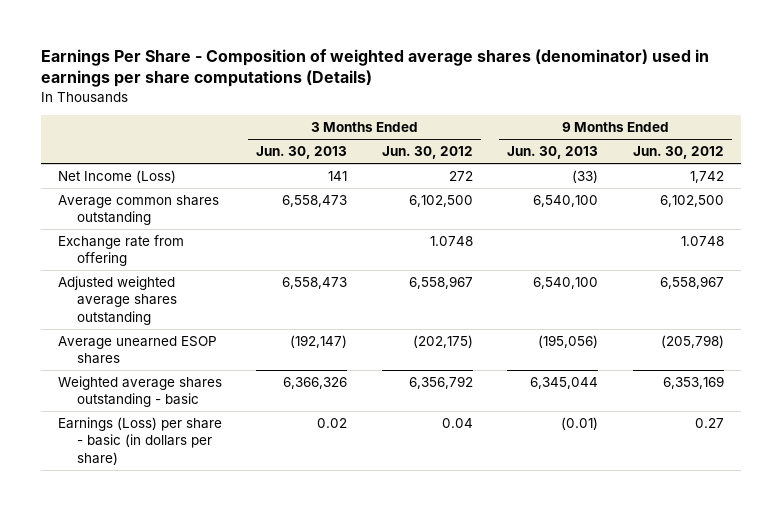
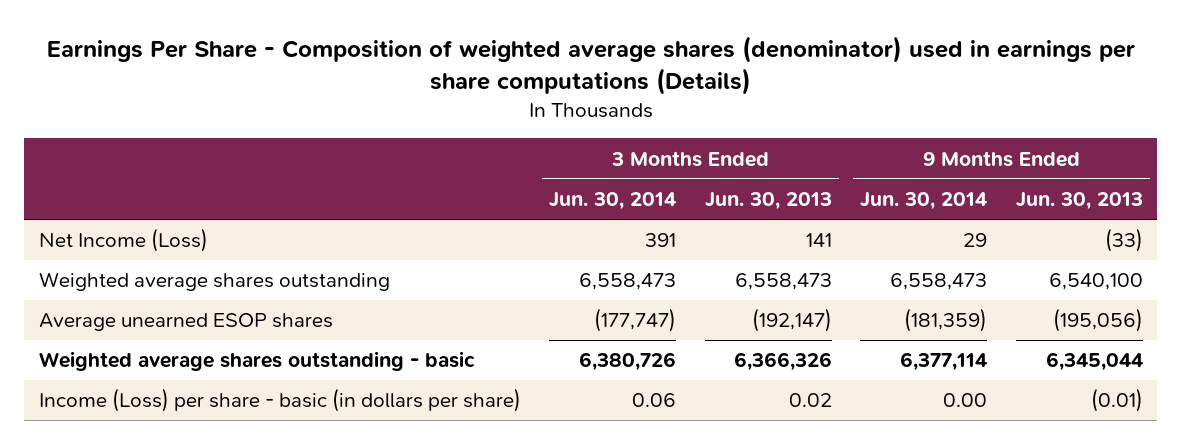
[381,146,473,160] Jun. 30, 2012 -> none
[632,146,724,160] Jun. 30, 2012 -> none
none -> [549,192,677,211] Jun. 30, 2014
none -> [860,192,988,211] Jun. 30, 2014
[57,234,184,267] Exchange rate from offering -> none
[57,275,177,325] Adjusted weighted average shares outstanding -> none
[57,194,219,226] Average common shares outstanding -> [38,272,390,292] Weighted average shares outstanding
[57,416,222,465] Earnings (Loss) per share - basic (in dollars per share) -> [38,388,521,413] Income (Loss) per share - basic (in dollars per share)

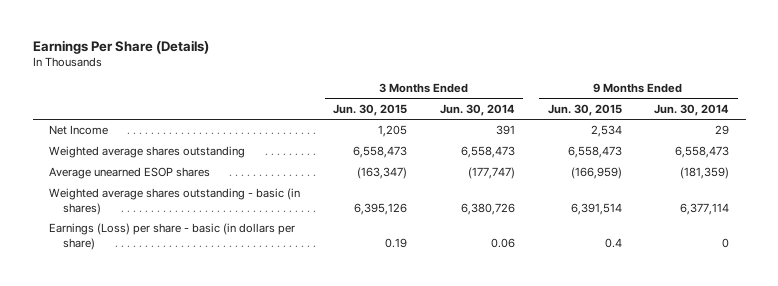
[46,35,1135,96] Earnings Per Share - Composition of weighted average shares (denominator) used in earnings per share computations (Details) -> [32,39,209,54] Earnings Per Share (Details)
[704,192,832,211] Jun. 30, 2013 -> none
[1015,192,1143,211] Jun. 30, 2013 -> none
none -> [332,104,407,117] Jun. 30, 2015
none -> [547,104,622,117] Jun. 30, 2015
[38,228,208,253] Net Income (Loss) -> [48,125,108,136] Net Income
[38,351,475,372] Weighted average shares outstanding - basic -> [48,188,300,216] Weighted average shares outstanding - basic (in shares)
[38,388,521,413] Income (Loss) per share - basic (in dollars per share) -> [48,223,295,251] Earnings (Loss) per share - basic (in dollars per share)
[943,393,988,408] 0.00 -> [722,238,730,249] 0

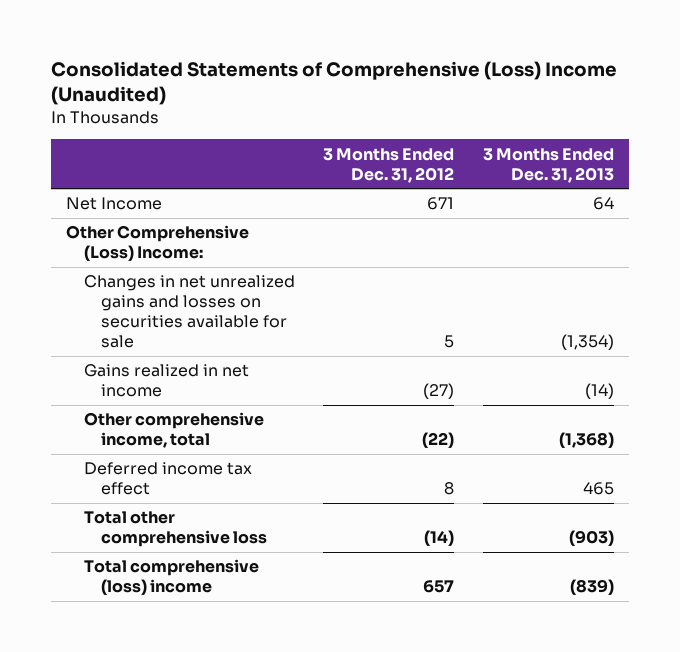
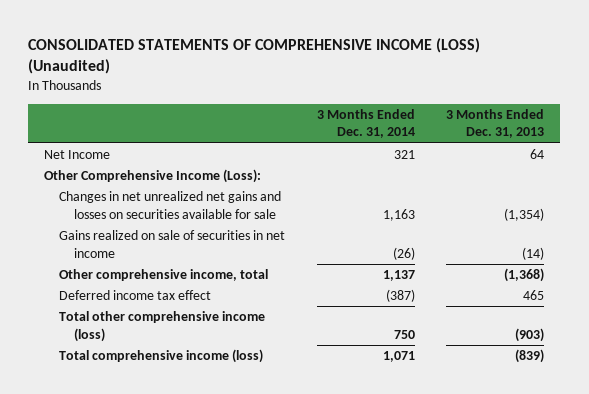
[51,61,618,106] Consolidated Statements of Comprehensive (Loss) Income (Unaudited) -> [28,37,481,75] CONSOLIDATED STATEMENTS OF COMPREHENSIVE INCOME (LOSS) (Unaudited)
[323,147,455,183] 3 Months Ended Dec. 31, 2012 -> none
none -> [316,108,415,139] 3 Months Ended Dec. 31, 2014
[65,225,249,262] Other Comprehensive (Loss) Income: -> [44,169,262,184] Other Comprehensive Income (Loss):
[83,275,295,349] Changes in net unrealized gains and losses on securities available for sale -> [58,191,281,219] Changes in net unrealized net gains and losses on securities available for sale
[83,364,249,398] Gains realized in net income -> [58,230,285,258] Gains realized on sale of securities in net income
[83,511,268,548] Total other comprehensive loss -> [58,311,265,342] Total other comprehensive income (loss)
[83,559,259,596] Total comprehensive (loss) income -> [58,349,263,364] Total comprehensive income (loss)

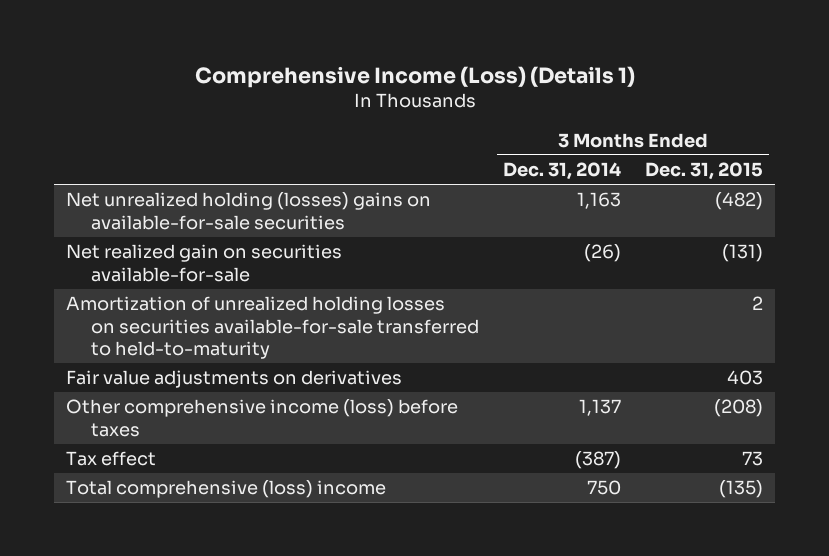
[28,37,481,75] CONSOLIDATED STATEMENTS OF COMPREHENSIVE INCOME (LOSS) (Unaudited) -> [194,65,635,88] Comprehensive Income (Loss) (Details 1)
[446,108,545,139] 3 Months Ended Dec. 31, 2013 -> none
none -> [645,162,764,181] Dec. 31, 2015
[44,150,111,160] Net Income -> none
[44,169,262,184] Other Comprehensive Income (Loss): -> none
[58,349,263,364] Total comprehensive income (loss) -> none
[58,191,281,219] Changes in net unrealized net gains and losses on securities available for sale -> [66,192,432,230] Net unrealized holding (losses) gains on available-for-sale securities
[58,230,285,258] Gains realized on sale of securities in net income -> [66,244,343,282] Net realized gain on securities available-for-sale
none -> [66,296,480,360] Amortization of unrealized holding losses on securities available-for-sale transferred to held-to-maturity
none -> [66,370,403,389] Fair value adjustments on derivatives
[58,269,268,282] Other comprehensive income, total -> [66,399,459,437] Other comprehensive income (loss) before taxes
[58,290,211,301] Deferred income tax effect -> [66,451,157,467] Tax effect
[58,311,265,342] Total other comprehensive income (loss) -> [66,480,387,499] Total comprehensive (loss) income

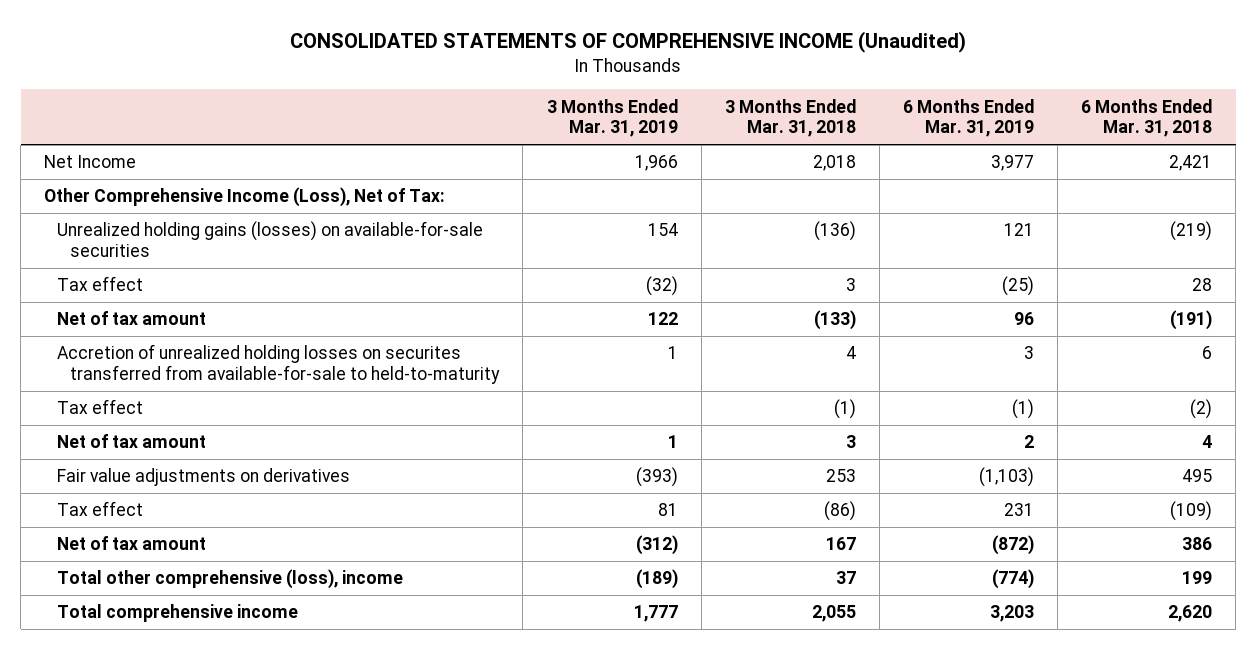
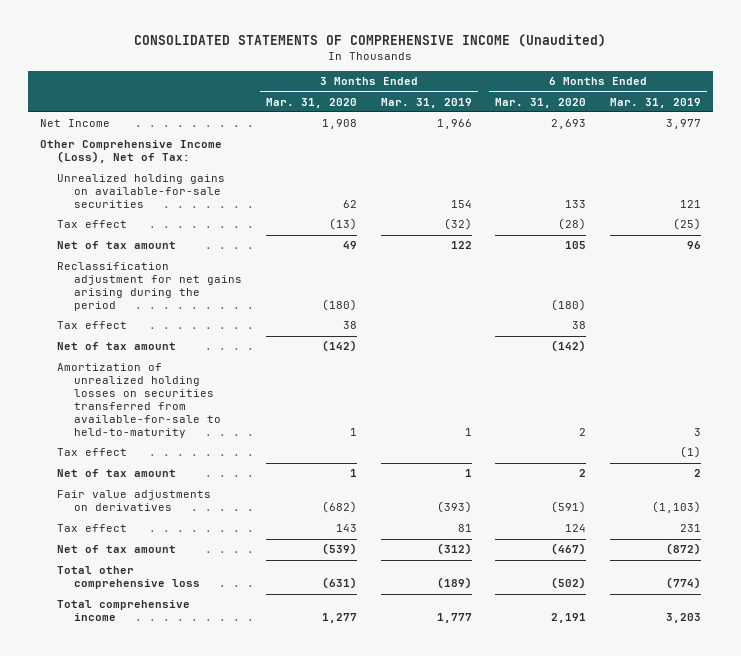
[724,98,856,138] 3 Months Ended Mar. 31, 2018 -> none
[1081,98,1213,138] 6 Months Ended Mar. 31, 2018 -> none
none -> [265,97,357,108] Mar. 31, 2020
none -> [495,97,587,108] Mar. 31, 2020
[57,221,484,258] Unrealized holding gains (losses) on available-for-sale securities -> [56,174,225,209] Unrealized holding gains on available-for-sale securities
none -> [56,262,242,312] Reclassification adjustment for net gains arising during the period
none -> [56,321,127,330] Tax effect
none -> [56,342,176,351] Net of tax amount
[57,344,501,385] Accretion of unrealized holding losses on securites transferred from available-for-sale to held-to-maturity -> [56,363,221,438] Amortization of unrealized holding losses on securities transferred from available-for-sale to held-to-maturity
[57,569,404,590] Total other comprehensive (loss), income -> [56,566,200,590] Total other comprehensive loss

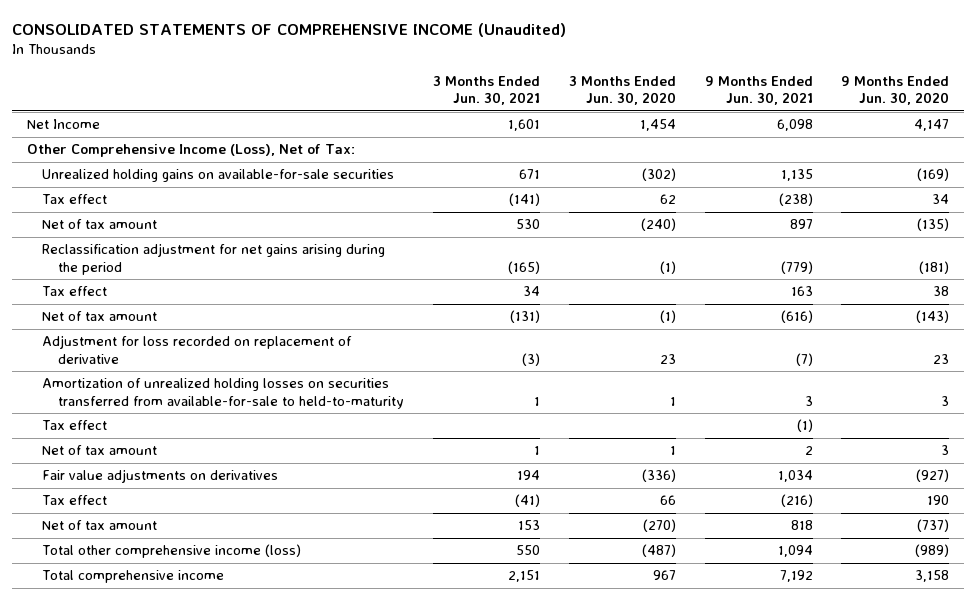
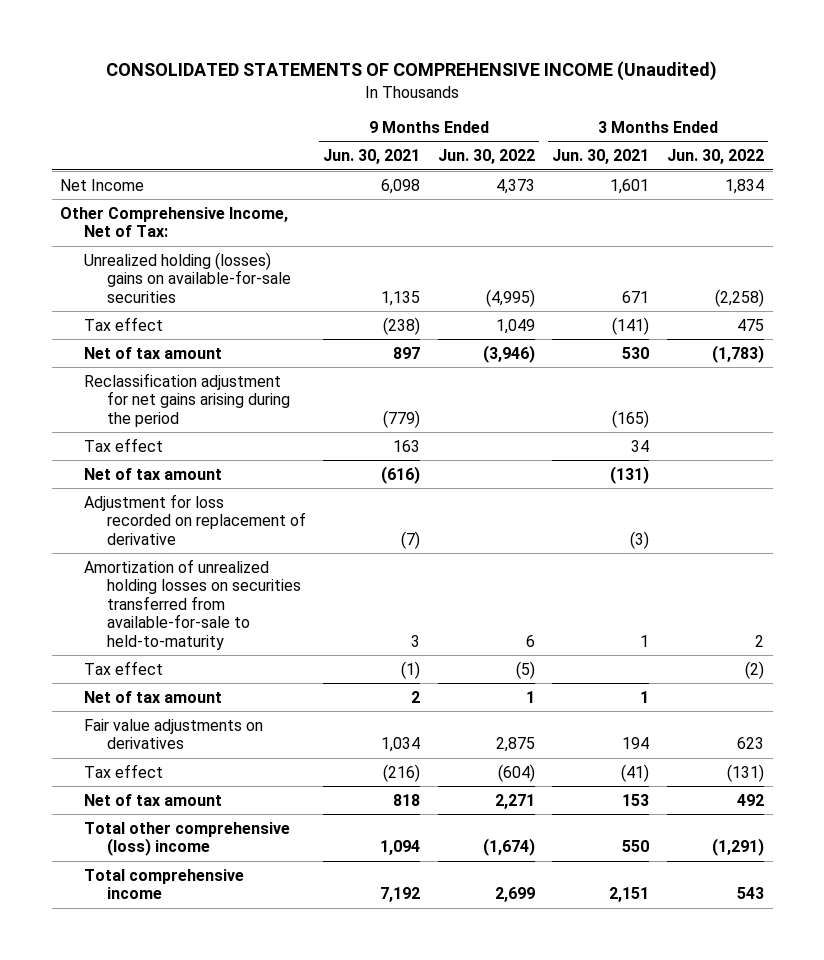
[568,75,676,105] 3 Months Ended Jun. 30, 2020 -> none
[841,75,950,105] 9 Months Ended Jun. 30, 2020 -> none
none -> [437,149,535,165] Jun. 30, 2022
none -> [666,149,764,165] Jun. 30, 2022
[26,144,355,158] Other Comprehensive Income (Loss), Net of Tax: -> [60,206,289,238] Other Comprehensive Income, Net of Tax:
[42,169,395,183] Unrealized holding gains on available-for-sale securities -> [83,251,291,303] Unrealized holding (losses) gains on available-for-sale securities
[42,544,302,559] Total other comprehensive income (loss) -> [83,821,290,857] Total other comprehensive (loss) income

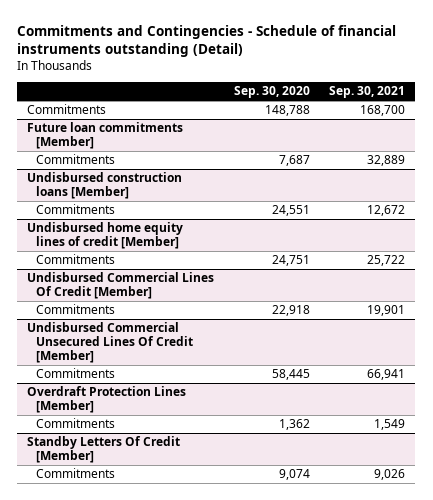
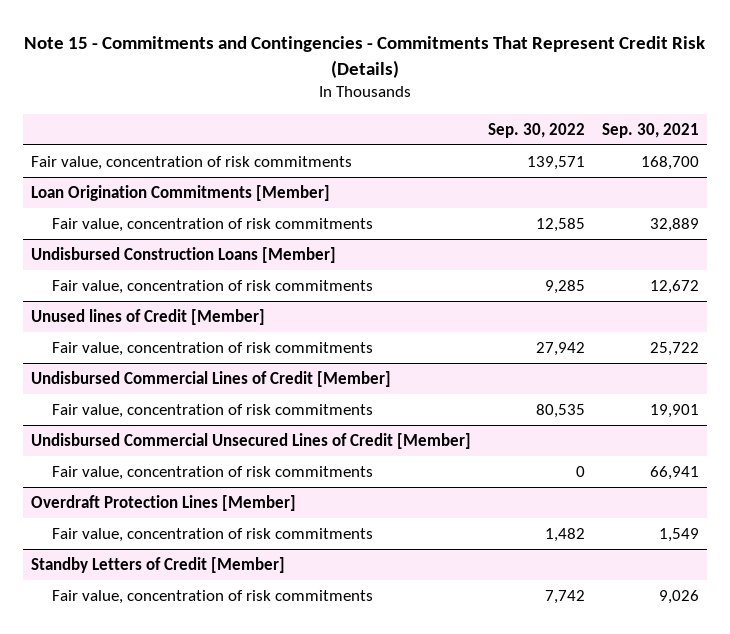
[17,24,397,58] Commitments and Contingencies - Schedule of financial instruments outstanding (Detail) -> [24,35,706,78] Note 15 - Commitments and Contingencies - Commitments That Represent Credit Risk (Details)
[233,86,310,99] Sep. 30, 2020 -> none
none -> [488,122,586,138] Sep. 30, 2022
[27,104,107,115] Commitments -> [31,155,353,170] Fair value, concentration of risk commitments
[27,122,184,150] Future loan commitments [Member] -> [31,184,331,201] Loan Origination Commitments [Member]
[36,154,116,165] Commitments -> [51,217,373,232] Fair value, concentration of risk commitments
[27,172,183,200] Undisbursed construction loans [Member] -> [31,246,337,263] Undisbursed Construction Loans [Member]
[36,204,116,215] Commitments -> [51,279,373,294] Fair value, concentration of risk commitments
[27,222,184,250] Undisbursed home equity lines of credit [Member] -> [31,308,266,325] Unused lines of Credit [Member]
[36,254,116,265] Commitments -> [51,341,373,356] Fair value, concentration of risk commitments
[27,272,215,300] Undisbursed Commercial Lines Of Credit [Member] -> [31,370,392,387] Undisbursed Commercial Lines of Credit [Member]
[36,304,116,315] Commitments -> [51,403,373,418] Fair value, concentration of risk commitments
[27,322,194,363] Undisbursed Commercial Unsecured Lines Of Credit [Member] -> [31,432,472,449] Undisbursed Commercial Unsecured Lines of Credit [Member]
[36,368,116,379] Commitments -> [51,465,373,480] Fair value, concentration of risk commitments
[36,418,116,429] Commitments -> [51,527,373,542] Fair value, concentration of risk commitments
[27,436,181,464] Standby Letters Of Credit [Member] -> [31,556,286,573] Standby Letters of Credit [Member]
[36,468,116,479] Commitments -> [51,589,373,604] Fair value, concentration of risk commitments

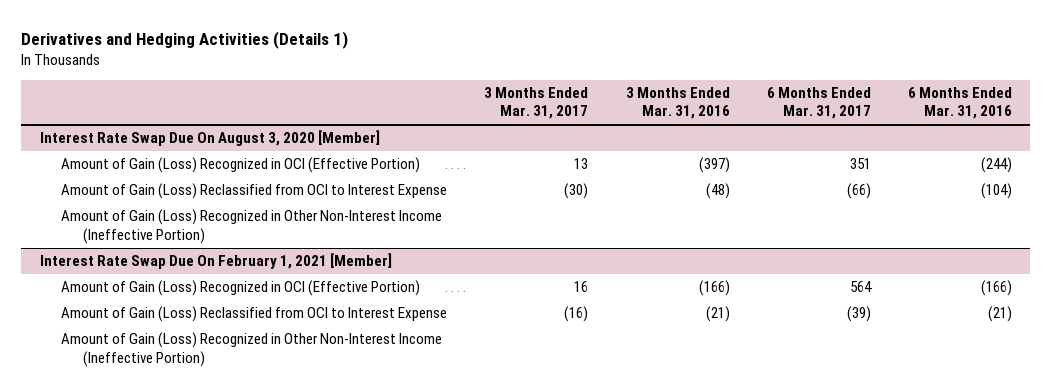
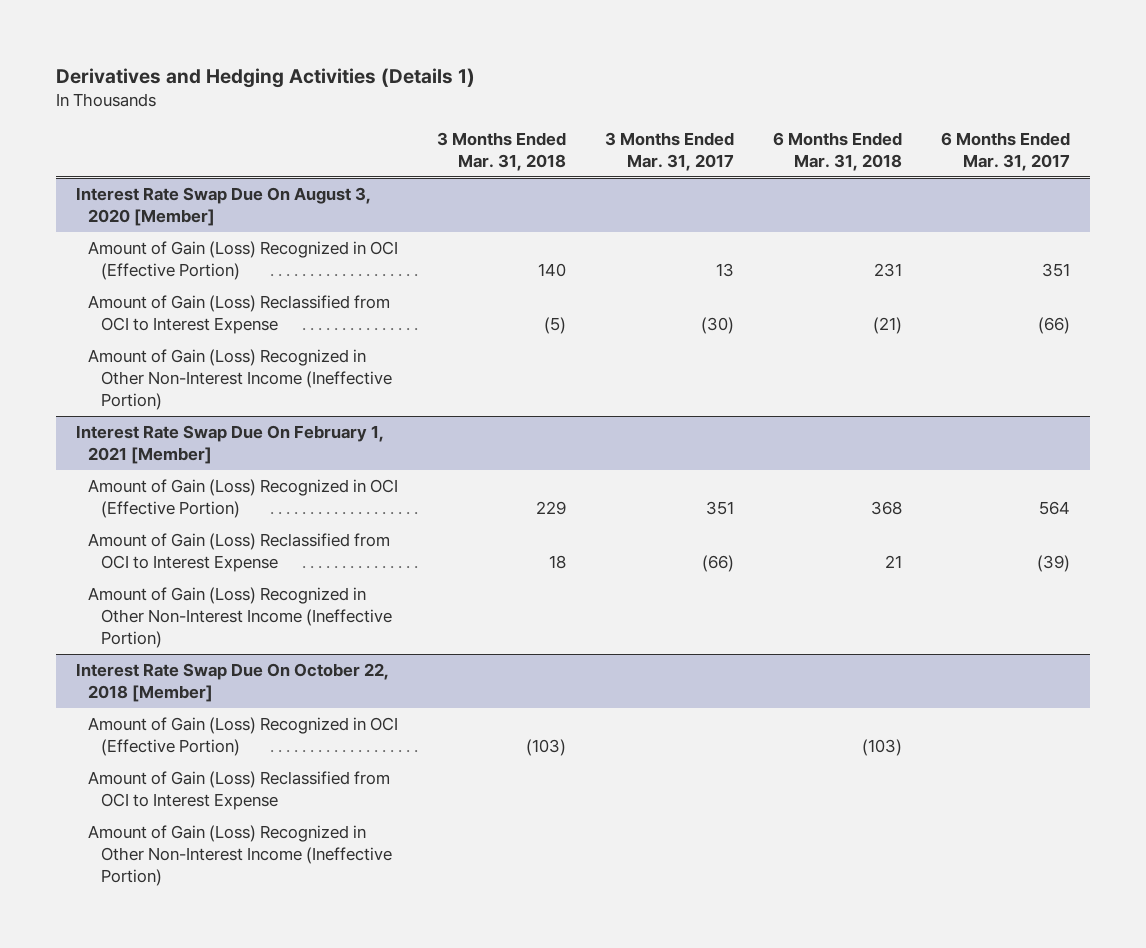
[625,86,730,120] 3 Months Ended Mar. 31, 2016 -> none
[907,86,1012,120] 6 Months Ended Mar. 31, 2016 -> none
none -> [437,132,567,171] 3 Months Ended Mar. 31, 2018
none -> [773,132,903,171] 6 Months Ended Mar. 31, 2018
[574,281,589,293] 16 -> [706,500,735,515] 351
[564,306,589,323] (16) -> [702,554,735,572] (66)
none -> [75,663,389,702] Interest Rate Swap Due On October 22, 2018 [Member]
none -> [88,717,399,756] Amount of Gain (Loss) Recognized in OCI (Effective Portion)
none -> [88,771,391,810] Amount of Gain (Loss) Reclassified from OCI to Interest Expense
none -> [88,825,392,886] Amount of Gain (Loss) Recognized in Other Non-Interest Income (Ineffective Portion)

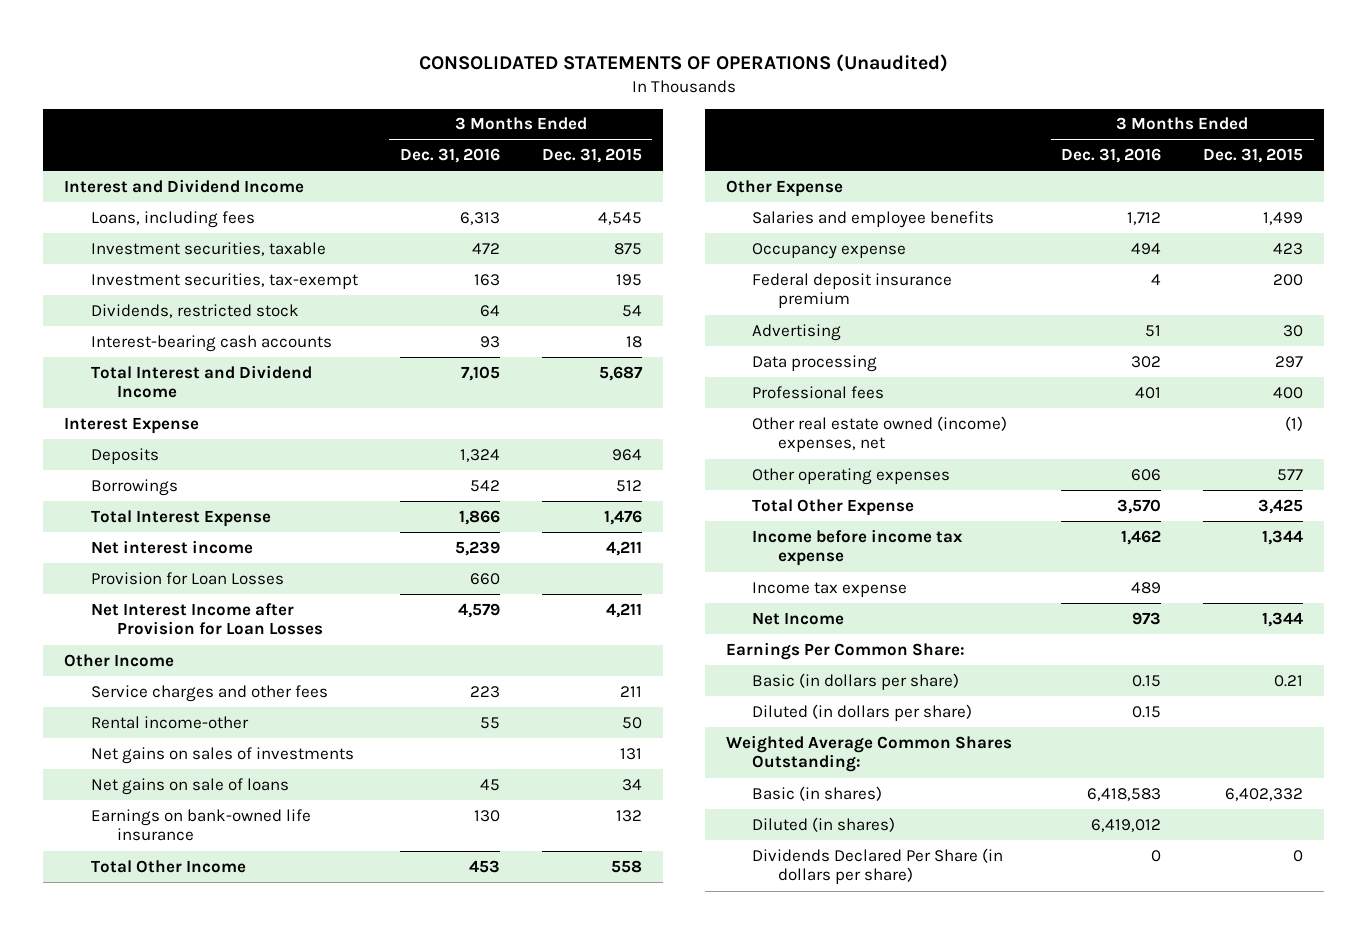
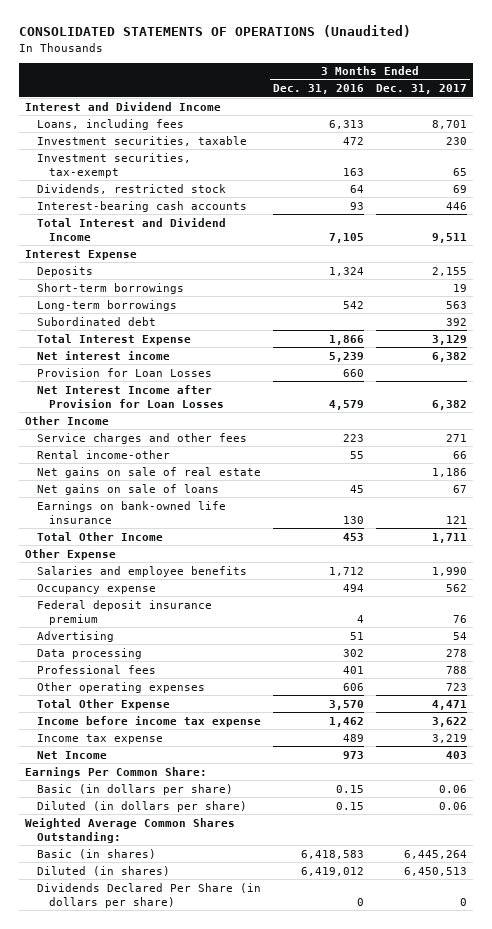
[541,148,642,164] Dec. 31, 2015 -> none
none -> [376,84,468,95] Dec. 31, 2017
none -> [37,282,185,294] Short-term borrowings
[90,478,178,496] Borrowings -> [37,299,178,311] Long-term borrowings
none -> [37,316,157,326] Subordinated debt
[90,746,354,764] Net gains on sales of investments -> none
none -> [37,466,262,478] Net gains on sale of real estate
[752,415,1008,453] Other real estate owned (income) expenses, net -> none

